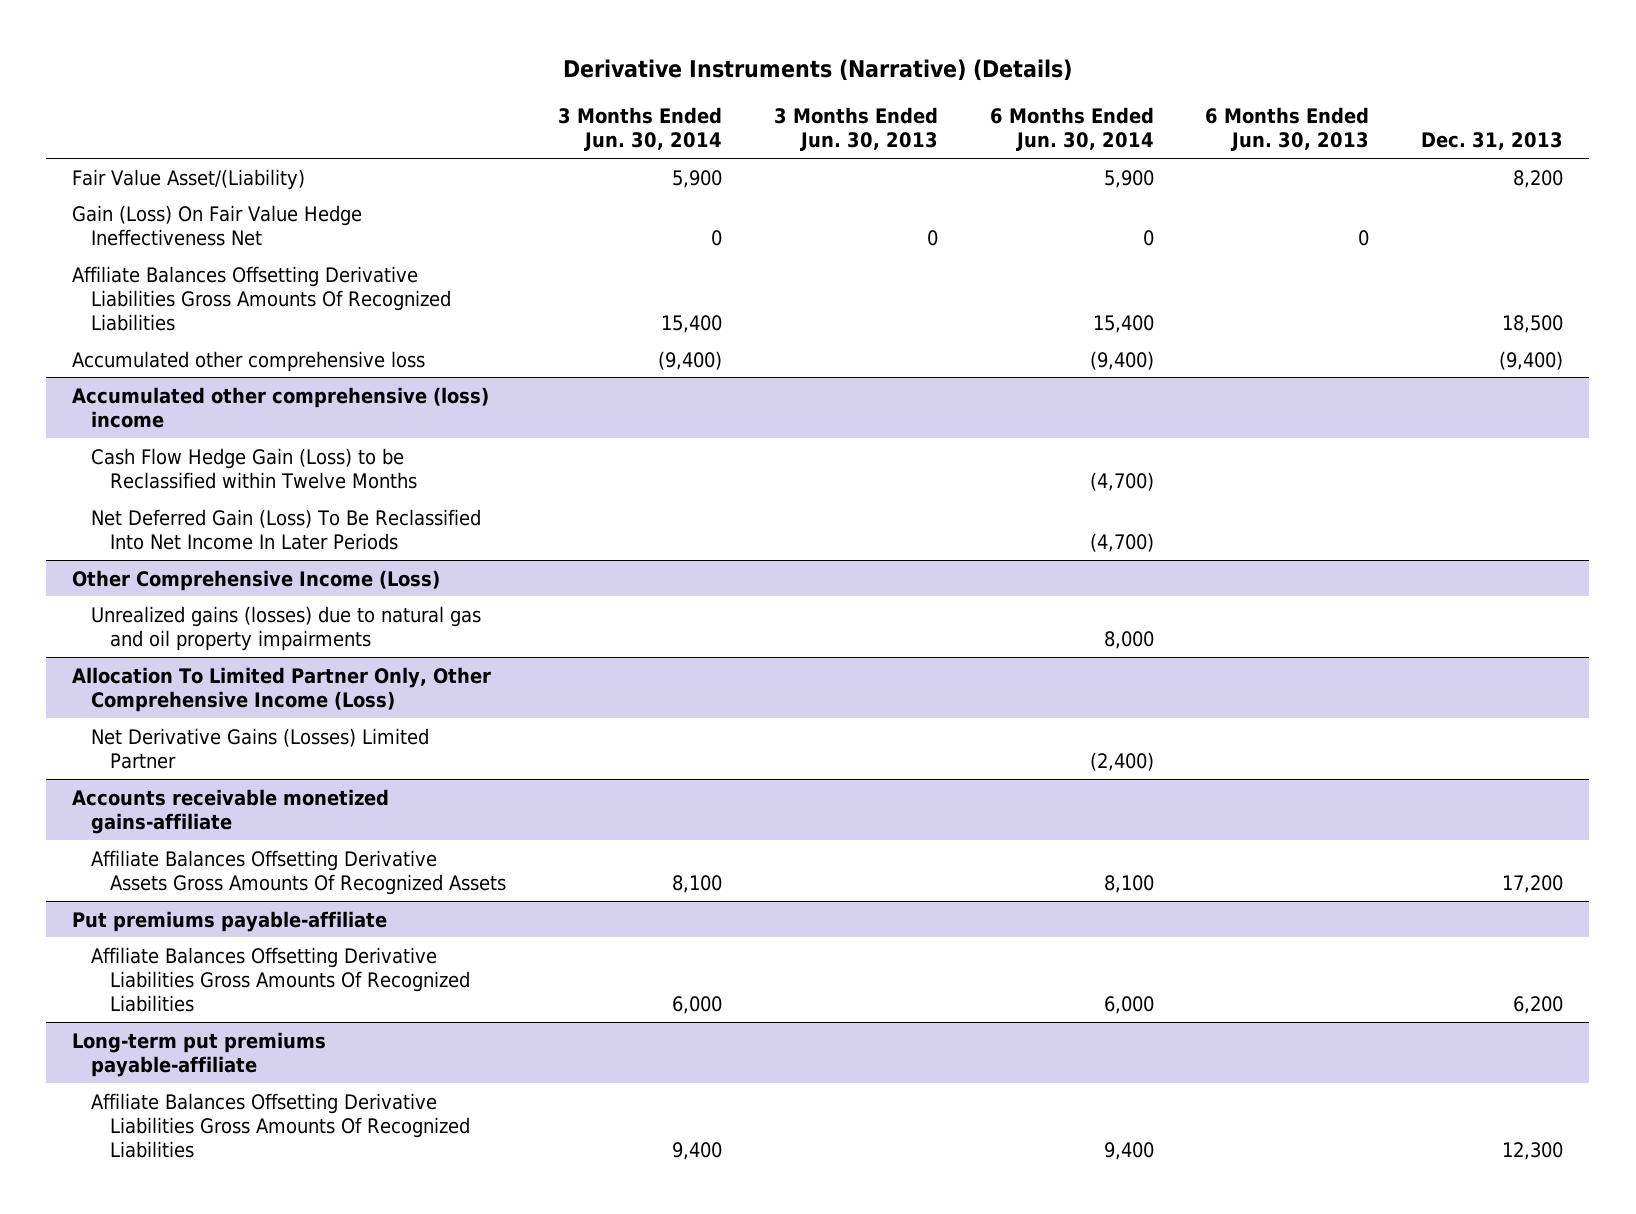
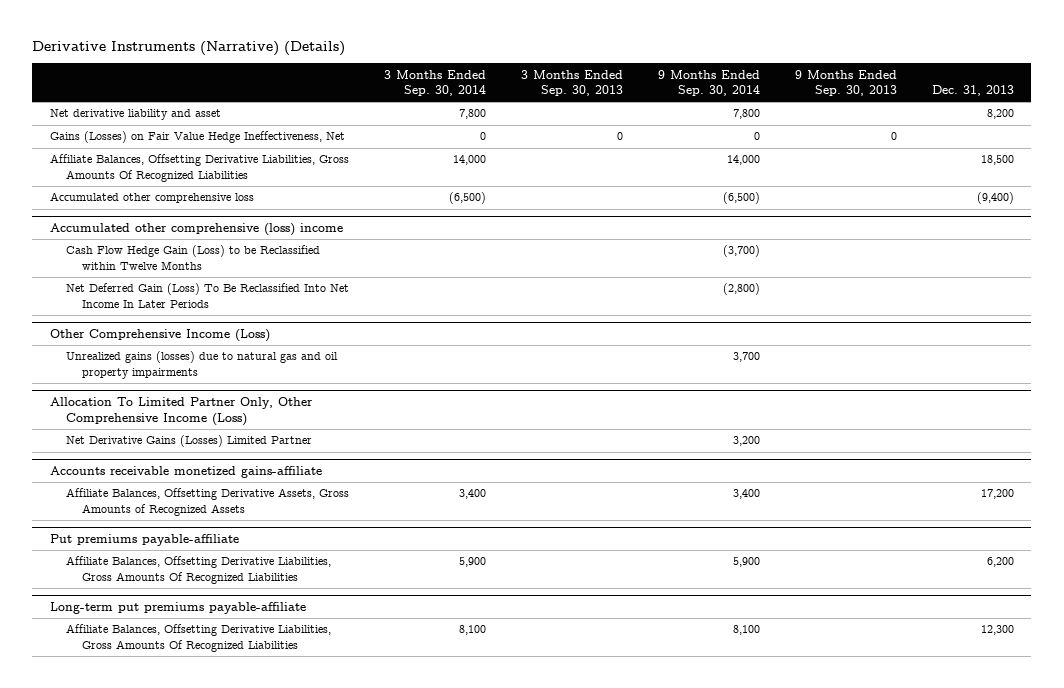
[557,106,722,152] 3 Months Ended Jun. 30, 2014 -> none
[773,106,938,152] 3 Months Ended Jun. 30, 2013 -> none
[989,106,1154,152] 6 Months Ended Jun. 30, 2014 -> none
[1205,106,1370,152] 6 Months Ended Jun. 30, 2013 -> none
none -> [383,69,486,97] 3 Months Ended Sep. 30, 2014
none -> [520,69,623,97] 3 Months Ended Sep. 30, 2013
none -> [657,69,760,97] 9 Months Ended Sep. 30, 2014
none -> [794,69,897,97] 9 Months Ended Sep. 30, 2013
[72,168,306,190] Fair Value Asset/(Liability) -> [49,109,221,121] Net derivative liability and asset
[72,204,363,246] Gain (Loss) On Fair Value Hedge Ineffectiveness Net -> [49,131,345,144] Gains (Losses) on Fair Value Hedge Ineffectiveness, Net
[72,265,452,331] Affiliate Balances Offsetting Derivative Liabilities Gross Amounts Of Recognized Liabilities -> [49,154,349,183] Affiliate Balances, Offsetting Derivative Liabilities, Gross Amounts Of Recognized Liabilities
[91,849,506,895] Affiliate Balances Offsetting Derivative Assets Gross Amounts Of Recognized Assets -> [65,488,349,517] Affiliate Balances, Offsetting Derivative Assets, Gross Amounts of Recognized Assets
[91,946,470,1012] Affiliate Balances Offsetting Derivative Liabilities Gross Amounts Of Recognized Liabilities -> [65,556,331,585] Affiliate Balances, Offsetting Derivative Liabilities, Gross Amounts Of Recognized Liabilities
[91,1092,470,1158] Affiliate Balances Offsetting Derivative Liabilities Gross Amounts Of Recognized Liabilities -> [65,624,331,653] Affiliate Balances, Offsetting Derivative Liabilities, Gross Amounts Of Recognized Liabilities

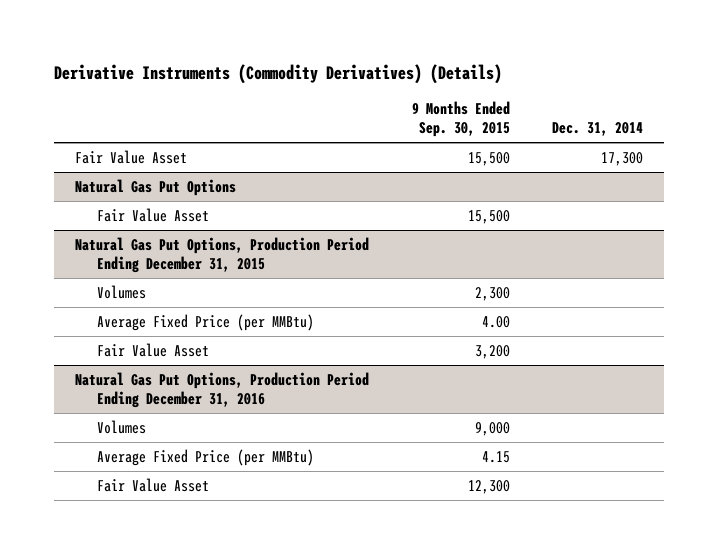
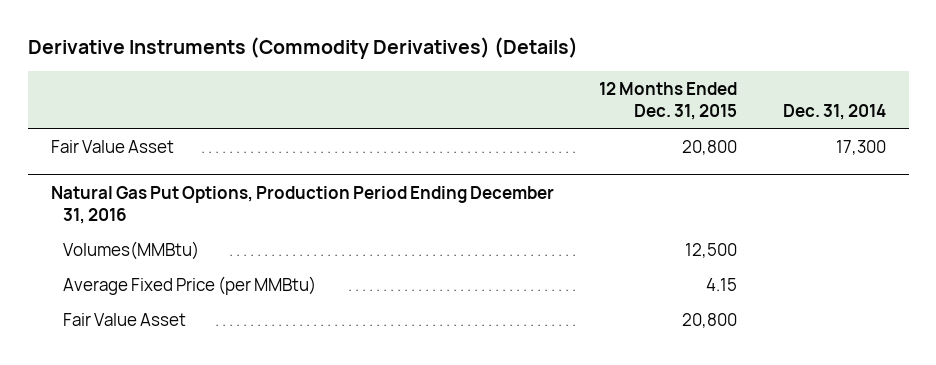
[411,101,510,138] 9 Months Ended Sep. 30, 2015 -> none
none -> [599,81,738,120] 12 Months Ended Dec. 31, 2015
[75,179,237,197] Natural Gas Put Options -> none
[97,208,210,223] Fair Value Asset -> none
[75,237,370,274] Natural Gas Put Options, Production Period Ending December 31, 2015 -> none
[97,285,147,300] Volumes -> none
[97,314,315,332] Average Fixed Price (per MMBtu) -> none
[97,343,210,358] Fair Value Asset -> none
[97,420,147,435] Volumes -> [62,240,199,260] Volumes(MMBtu)

